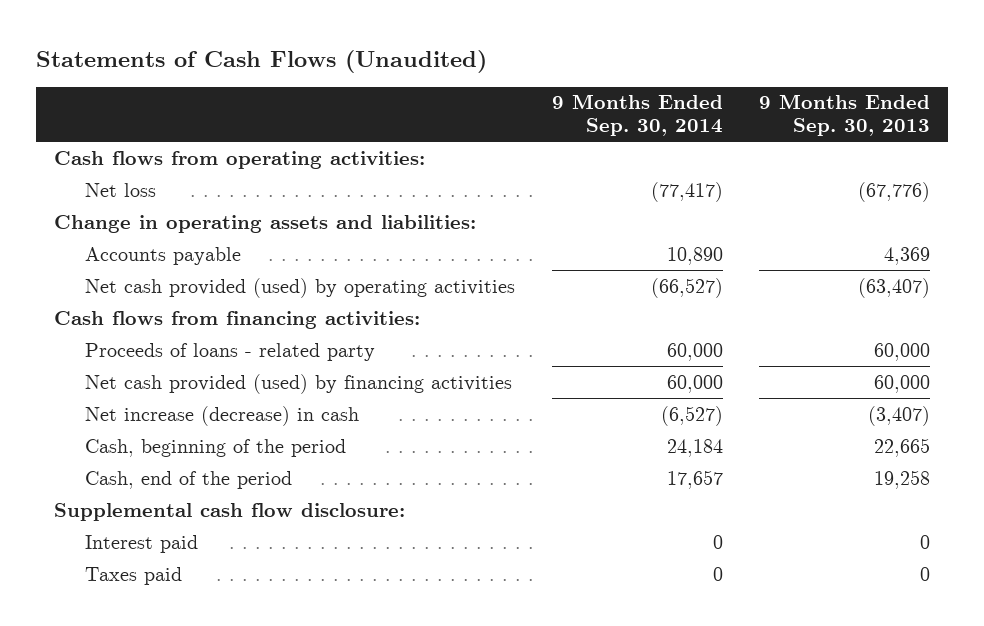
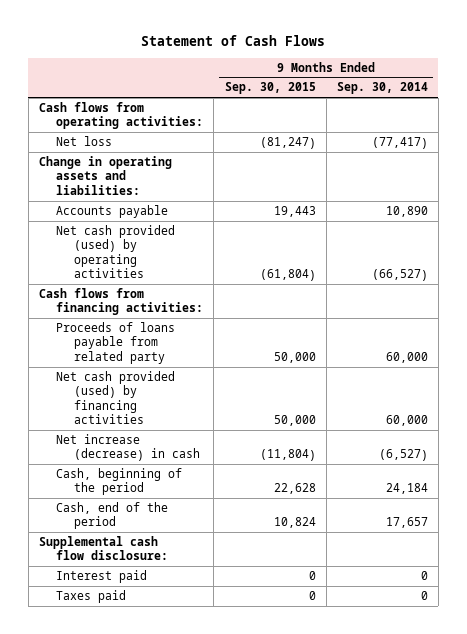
[35,49,487,73] Statements of Cash Flows (Unaudited) -> [141,35,326,47] Statement of Cash Flows
[759,94,931,137] 9 Months Ended Sep. 30, 2013 -> none
none -> [224,82,316,95] Sep. 30, 2015
[85,342,376,361] Proceeds of loans - related party -> [56,321,176,364] Proceeds of loans payable from related party

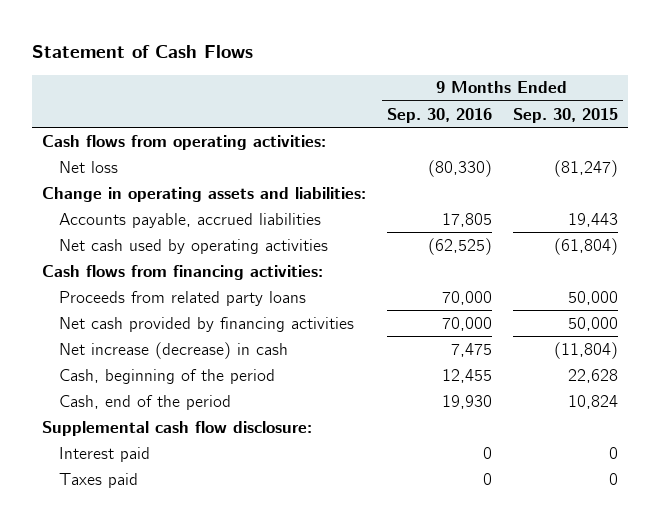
[336,82,428,95] Sep. 30, 2014 -> none
none -> [386,107,492,123] Sep. 30, 2016
[56,204,169,218] Accounts payable -> [59,212,322,228] Accounts payable, accrued liabilities
[56,224,176,279] Net cash provided (used) by operating activities -> [59,238,329,254] Net cash used by operating activities
[56,321,176,364] Proceeds of loans payable from related party -> [59,290,307,306] Proceeds from related party loans
[56,370,176,425] Net cash provided (used) by financing activities -> [59,316,355,332] Net cash provided by financing activities

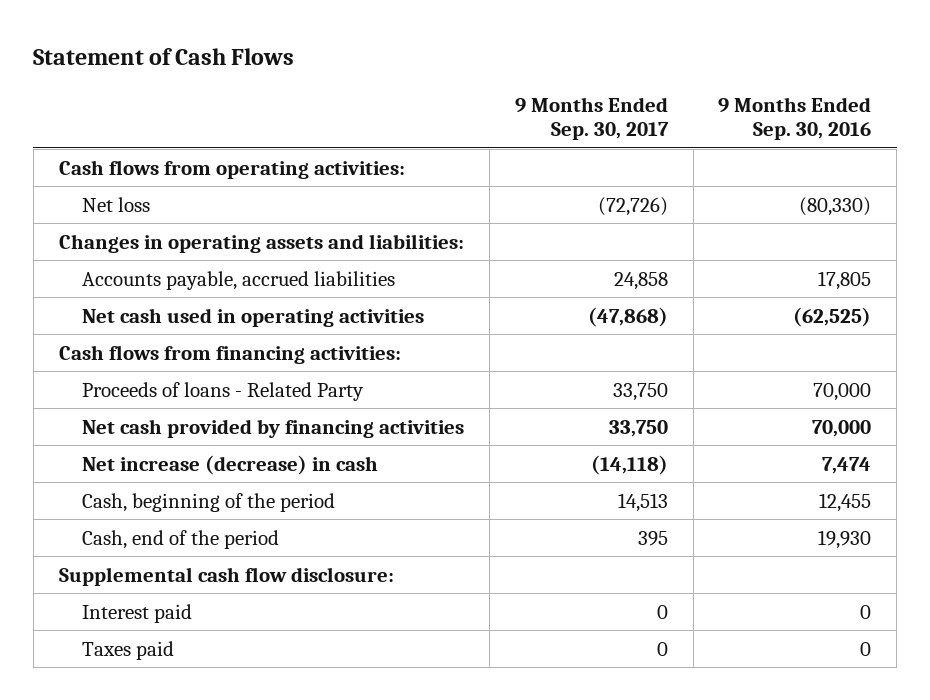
[512,107,618,123] Sep. 30, 2015 -> none
none -> [514,96,669,141] 9 Months Ended Sep. 30, 2017
[42,186,367,202] Change in operating assets and liabilities: -> [58,233,464,253] Changes in operating assets and liabilities:
[59,238,329,254] Net cash used by operating activities -> [82,307,425,327] Net cash used in operating activities
[59,290,307,306] Proceeds from related party loans -> [82,381,365,401] Proceeds of loans - Related Party
[450,342,492,357] 7,475 -> [822,456,872,474] 7,474

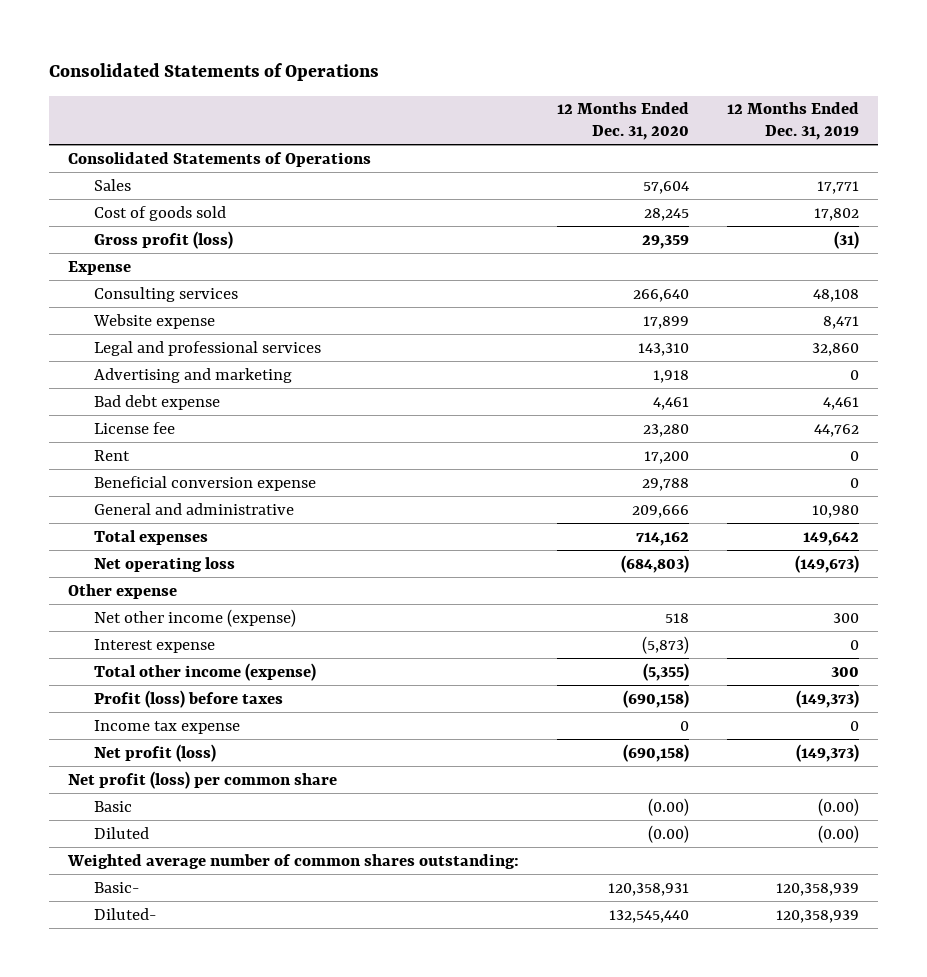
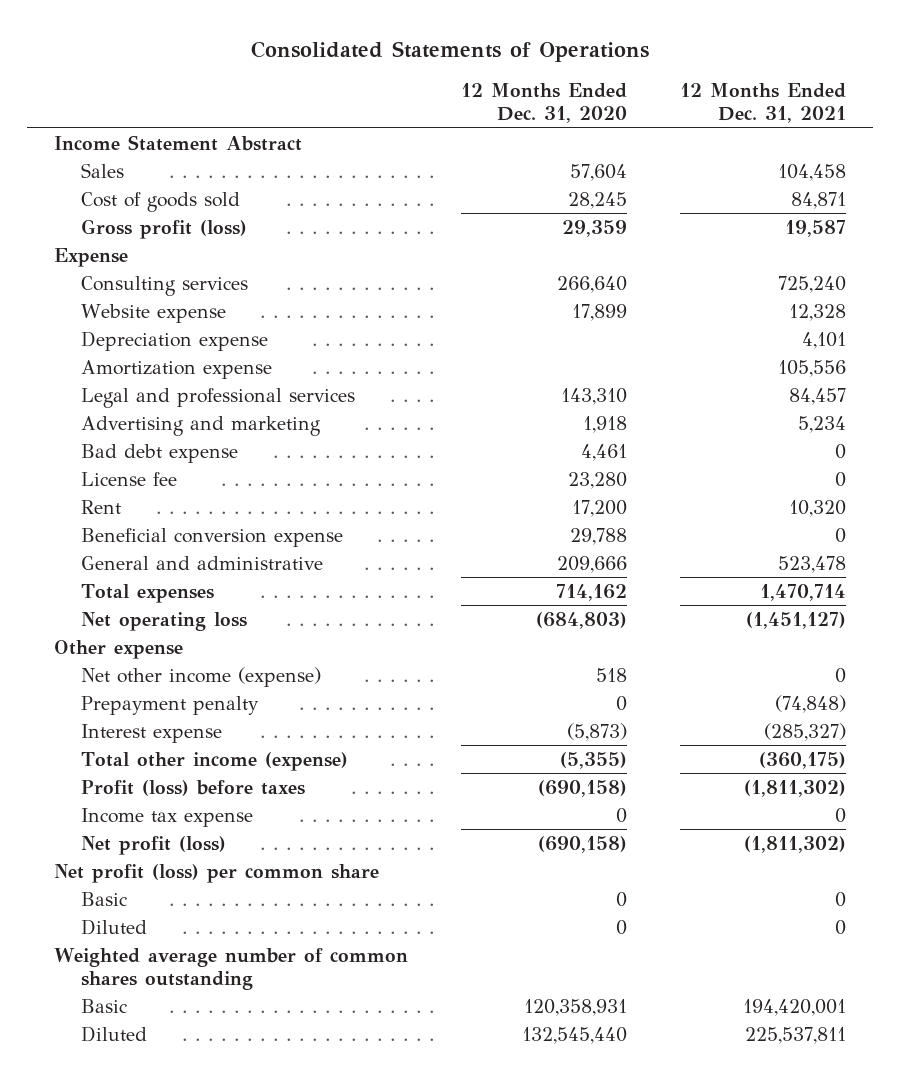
[726,102,859,140] 12 Months Ended Dec. 31, 2019 -> none
none -> [680,83,847,124] 12 Months Ended Dec. 31, 2021
[68,151,372,167] Consolidated Statements of Operations -> [54,134,303,151] Income Statement Abstract
none -> [80,330,268,351] Depreciation expense
none -> [80,359,272,379] Amortization expense
none -> [80,695,259,715] Prepayment penalty
[647,797,689,816] (0.00) -> [616,891,628,907] 0
[647,824,689,843] (0.00) -> [616,919,628,935] 0
[67,853,520,869] Weighted average number of common shares outstanding: -> [54,947,409,990] Weighted average number of common shares outstanding
[94,881,140,893] Basic- -> [80,998,127,1013] Basic
[94,907,157,920] Diluted- -> [80,1025,147,1042] Diluted

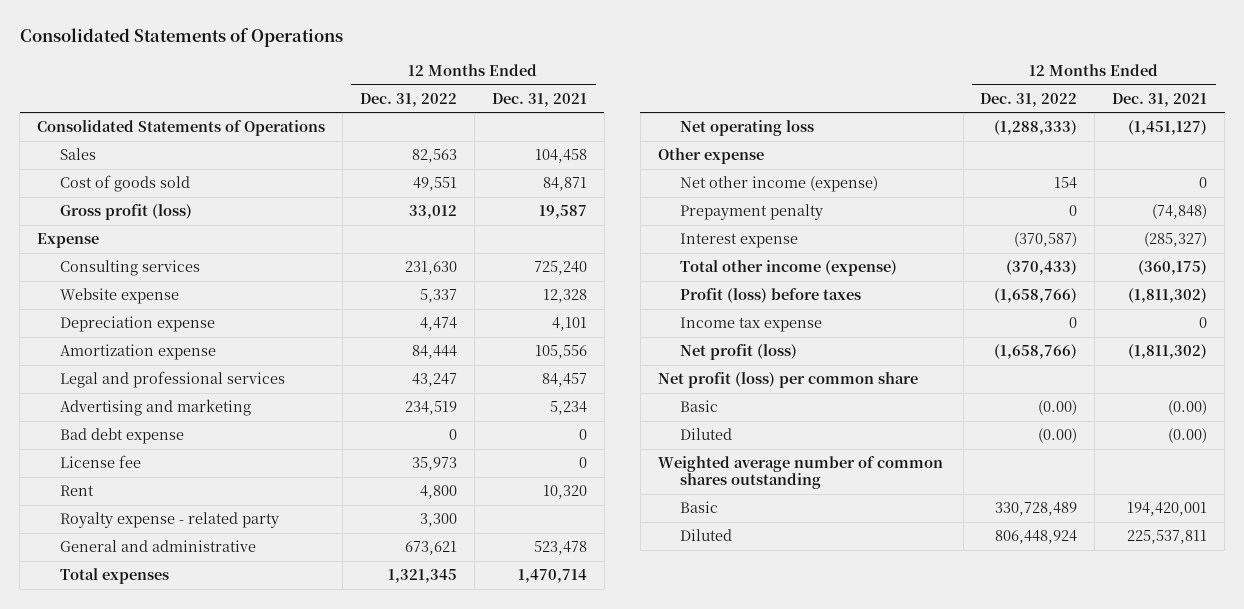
[461,83,628,124] 12 Months Ended Dec. 31, 2020 -> none
none -> [360,92,458,107] Dec. 31, 2022
[54,134,303,151] Income Statement Abstract -> [37,120,326,137] Consolidated Statements of Operations
[80,527,343,547] Beneficial conversion expense -> none
none -> [59,512,279,529] Royalty expense - related party
[835,891,847,907] 0 -> [1168,400,1208,416] (0.00)
[835,919,847,935] 0 -> [1168,428,1208,444] (0.00)

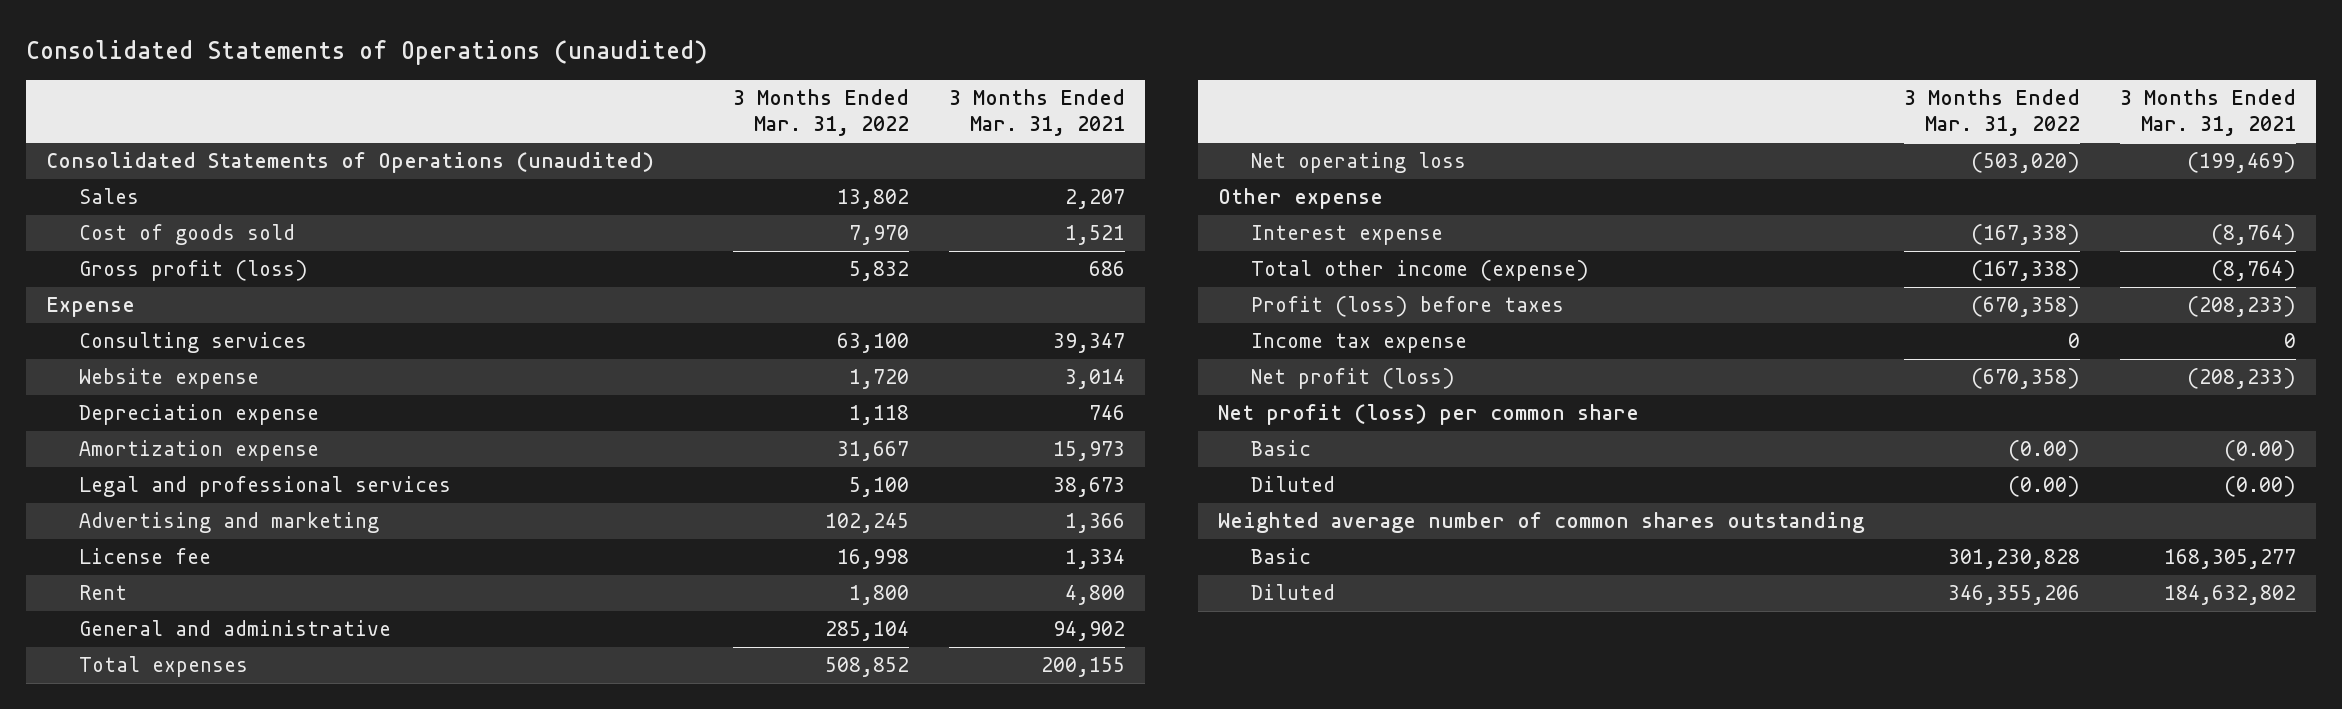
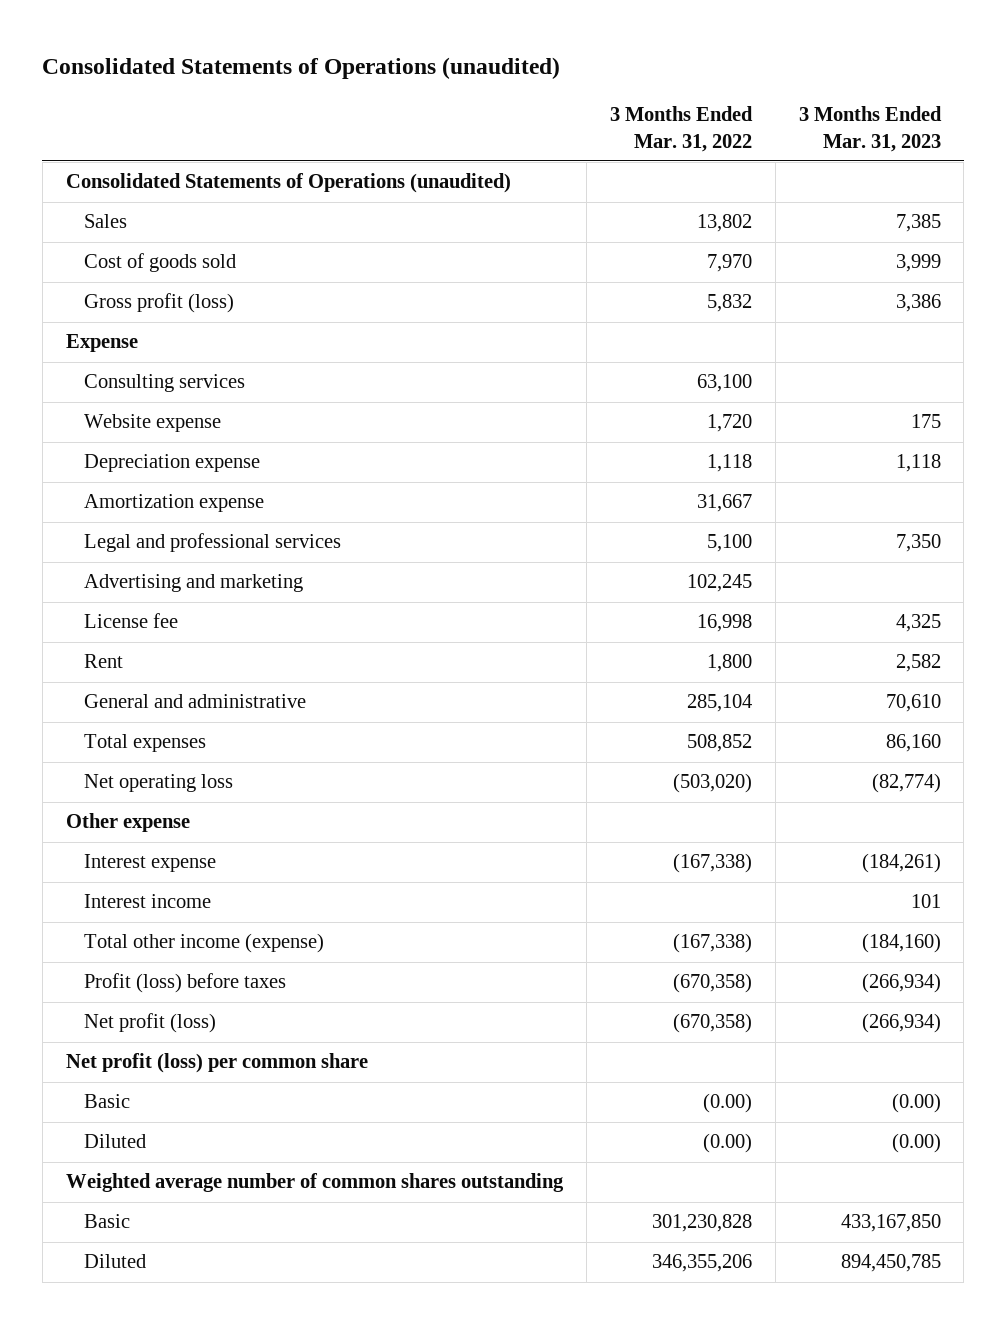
[948,89,1125,137] 3 Months Ended Mar. 31, 2021 -> none
none -> [798,106,942,152] 3 Months Ended Mar. 31, 2023
none -> [83,894,211,909] Interest income
[1250,333,1467,354] Income tax expense -> none

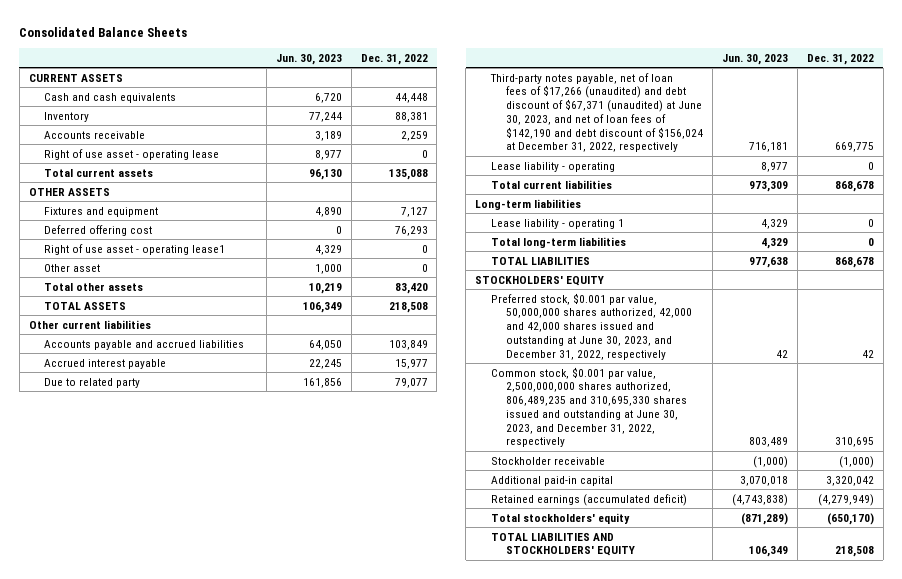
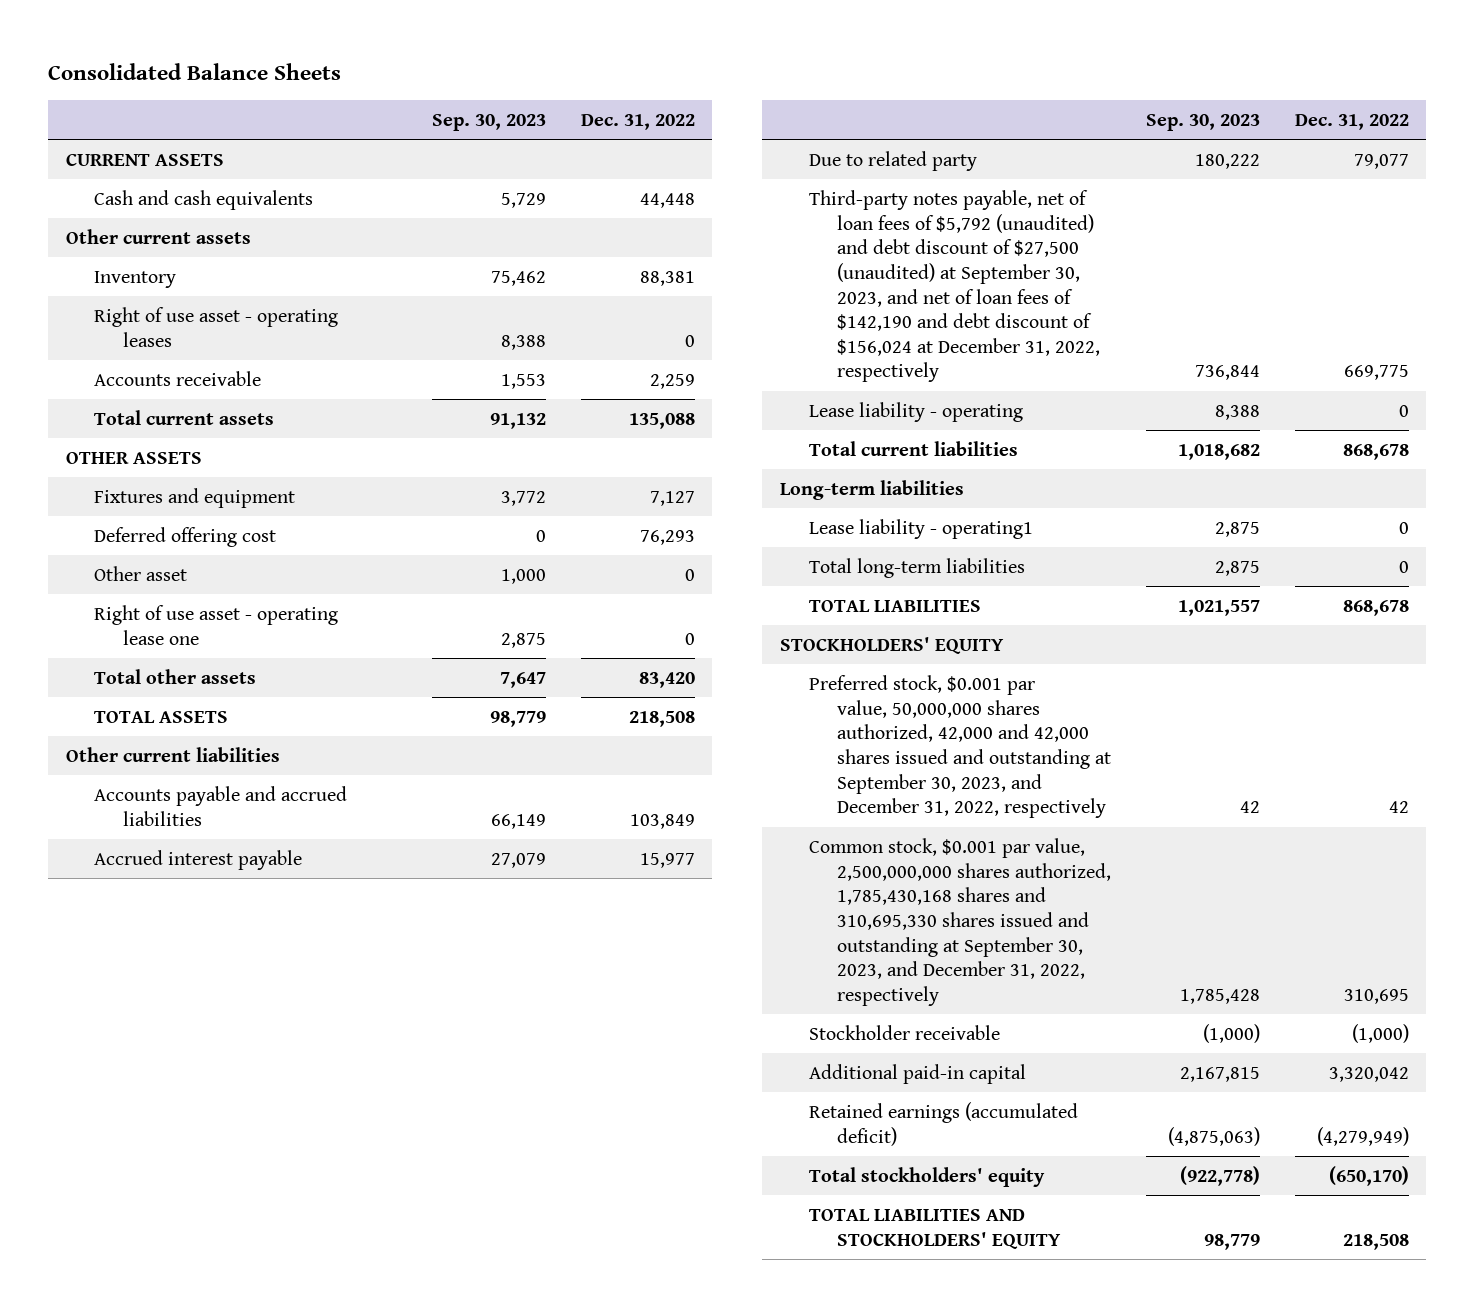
[275,53,342,65] Jun. 30, 2023 -> none
none -> [431,113,546,131] Sep. 30, 2023
none -> [65,228,251,244] Other current assets
none -> [94,306,339,347] Right of use asset - operating leases
[44,148,220,160] Right of use asset - operating lease -> none
[44,243,226,255] Right of use asset - operating lease1 -> none
none -> [94,604,339,645] Right of use asset - operating lease one
[489,72,704,153] Third-party notes payable, net of loan fees of $17,266 (unaudited) and debt discount of $67,371 (unaudited) at June 30, 2023, and net of loan fees of $142,190 and debt discount of $156,024 at December 31, 2022, respectively -> [808,189,1101,383] Third-party notes payable, net of loan fees of $5,792 (unaudited) and debt discount of $27,500 (unaudited) at September 30, 2023, and net of loan fees of $142,190 and debt discount of $156,024 at December 31, 2022, respectively
[490,218,624,229] Lease liability - operating 1 -> [808,518,1033,539] Lease liability - operating1
[490,292,693,360] Preferred stock, $0.001 par value, 50,000,000 shares authorized, 42,000 and 42,000 shares issued and outstanding at June 30, 2023, and December 31, 2022, respectively -> [808,674,1112,819] Preferred stock, $0.001 par value, 50,000,000 shares authorized, 42,000 and 42,000 shares issued and outstanding at September 30, 2023, and December 31, 2022, respectively
[490,366,688,448] Common stock, $0.001 par value, 2,500,000,000 shares authorized, 806,489,235 and 310,695,330 shares issued and outstanding at June 30, 2023, and December 31, 2022, respectively -> [808,837,1112,1006] Common stock, $0.001 par value, 2,500,000,000 shares authorized, 1,785,430,168 shares and 310,695,330 shares issued and outstanding at September 30, 2023, and December 31, 2022, respectively

